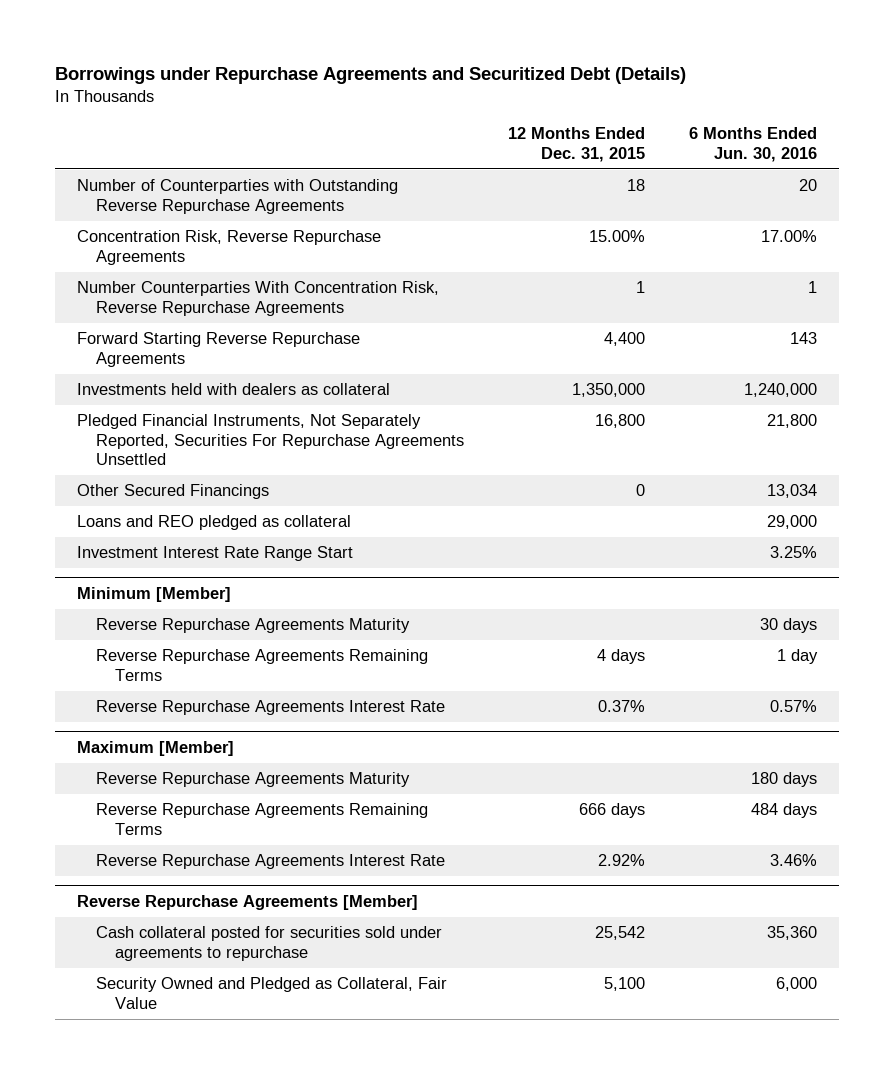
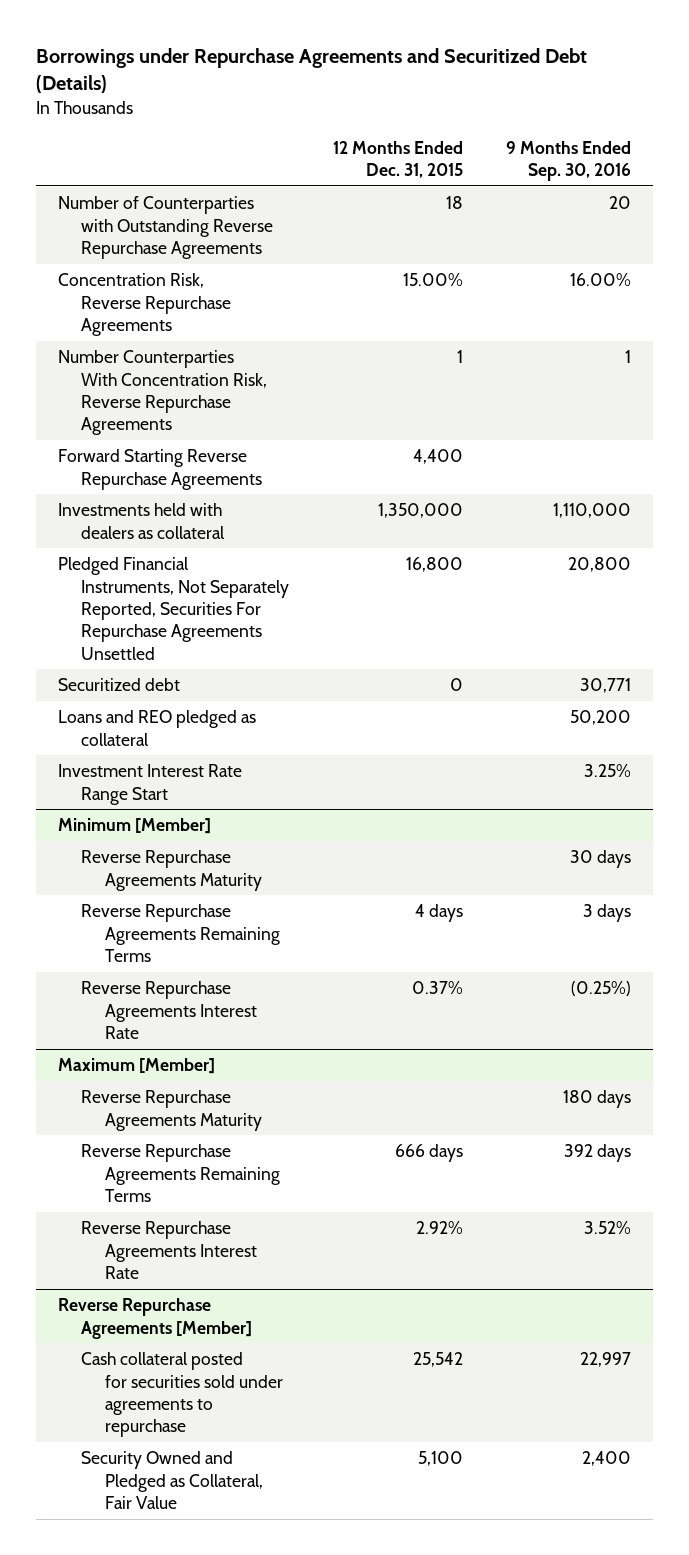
[688,127,817,163] 6 Months Ended Jun. 30, 2016 -> none
none -> [506,140,632,182] 9 Months Ended Sep. 30, 2016
[76,484,269,500] Other Secured Financings -> [57,678,180,692] Securitized debt

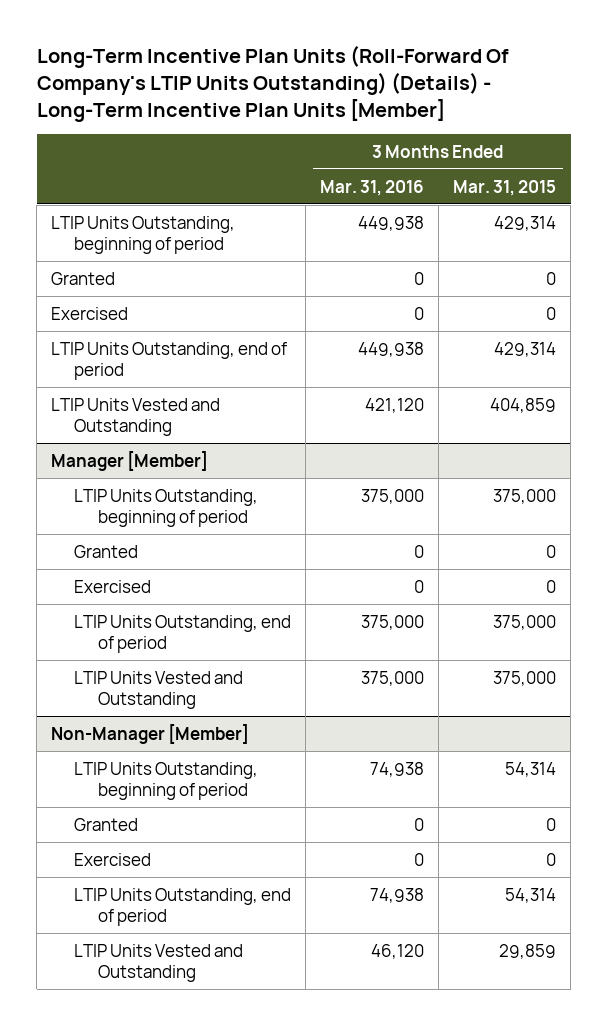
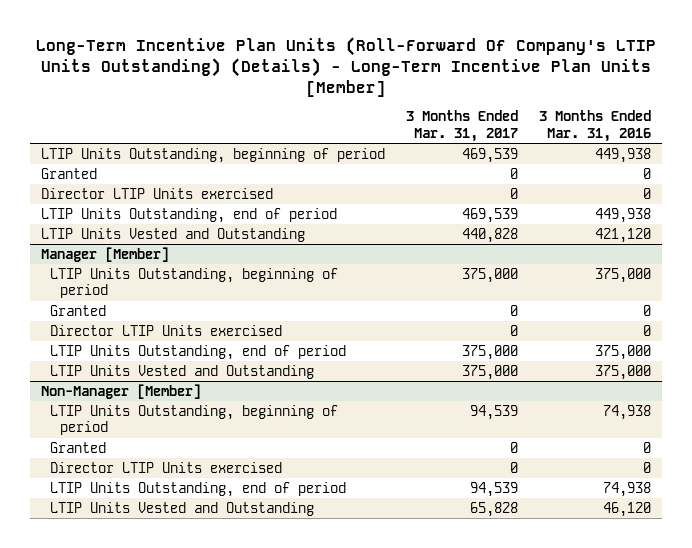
[453,179,557,196] Mar. 31, 2015 -> none
none -> [405,110,518,142] 3 Months Ended Mar. 31, 2017
[50,306,128,320] Exercised -> none
none -> [40,187,273,199] Director LTIP Units exercised
[74,579,152,593] Exercised -> none
none -> [50,324,283,336] Director LTIP Units exercised
[74,852,152,866] Exercised -> none
none -> [50,461,283,473] Director LTIP Units exercised

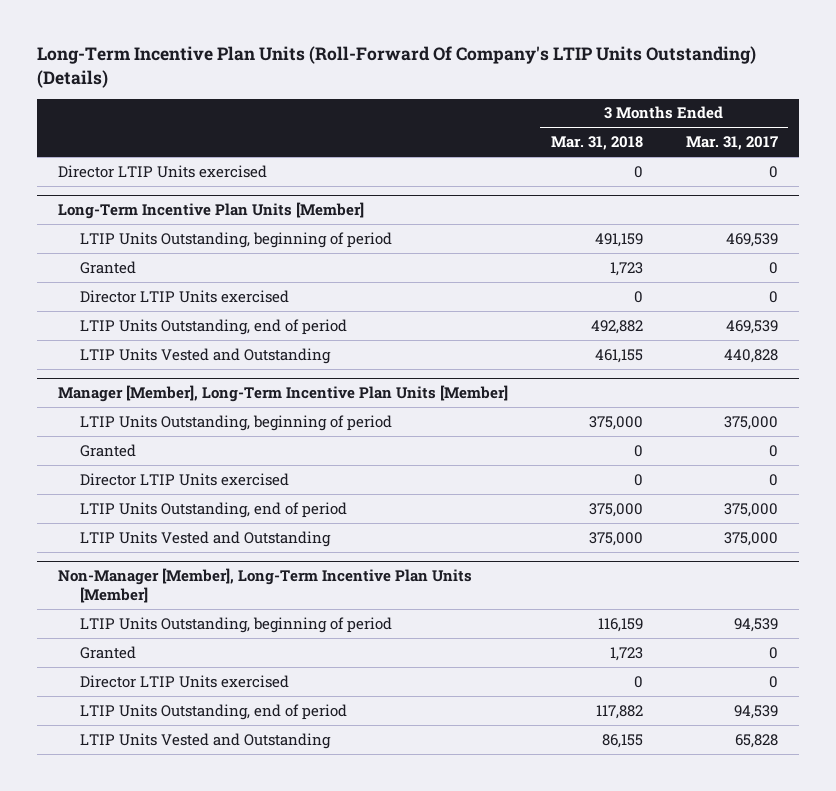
[35,36,656,97] Long-Term Incentive Plan Units (Roll-Forward Of Company's LTIP Units Outstanding) (Details) - Long-Term Incentive Plan Units [Member] -> [37,46,757,88] Long-Term Incentive Plan Units (Roll-Forward Of Company's LTIP Units Outstanding) (Details)
[539,110,652,142] 3 Months Ended Mar. 31, 2016 -> none
none -> [551,136,644,151] Mar. 31, 2018
none -> [58,164,268,178] Director LTIP Units exercised
none -> [58,202,365,220] Long-Term Incentive Plan Units [Member]
[40,246,169,262] Manager [Member] -> none
none -> [58,385,509,403] Manager [Member], Long-Term Incentive Plan Units [Member]
[40,383,201,399] Non-Manager [Member] -> none
none -> [58,568,473,604] Non-Manager [Member], Long-Term Incentive Plan Units [Member]

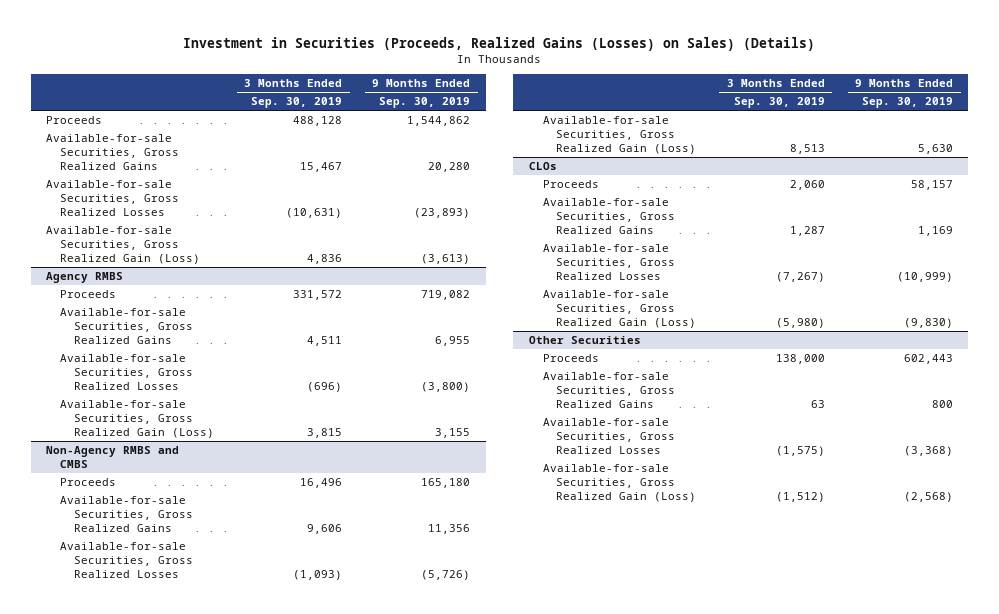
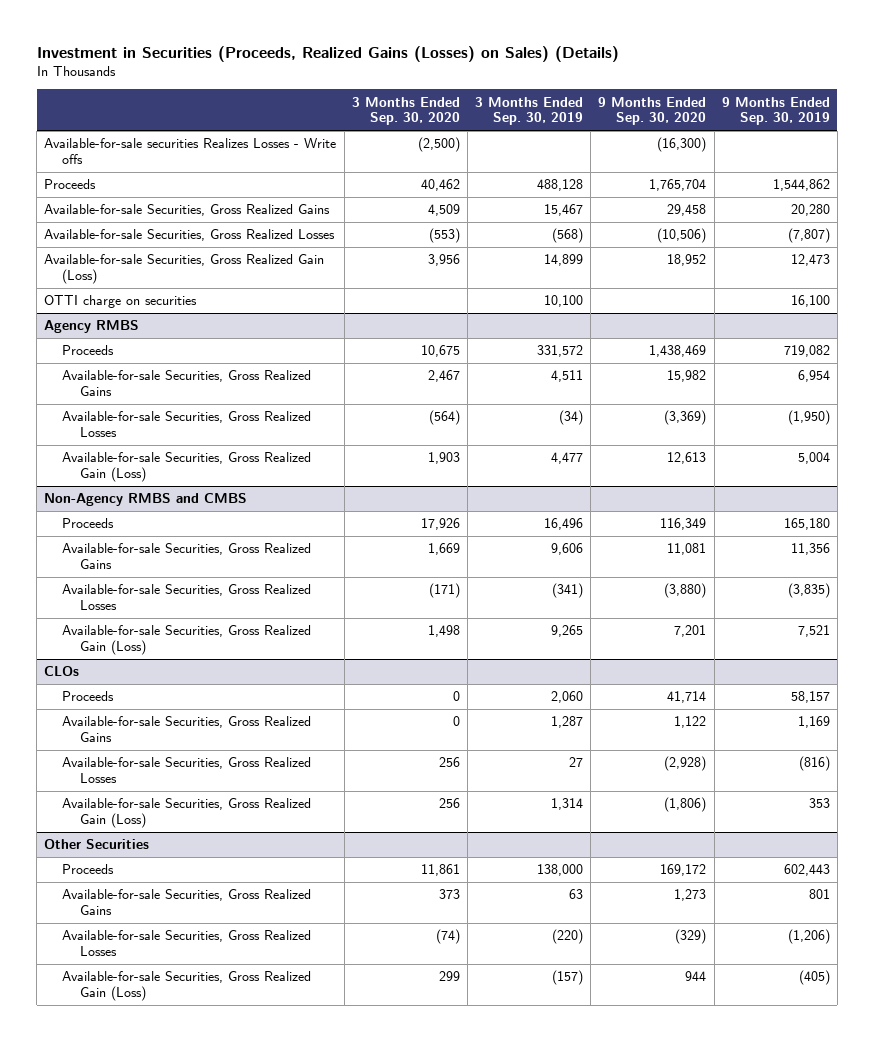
none -> [351,96,460,126] 3 Months Ended Sep. 30, 2020
none -> [598,96,707,126] 9 Months Ended Sep. 30, 2020
none -> [44,138,337,164] Available-for-sale securities Realizes Losses - Write offs
[286,208,343,219] (10,631) -> [552,228,584,244] (568)
[414,208,471,219] (23,893) -> [787,228,830,244] (7,807)
[307,254,343,265] 4,836 -> [544,254,584,267] 14,899
[421,254,471,265] (3,613) -> [790,254,830,267] 12,473
none -> [44,295,198,309] OTTI charge on securities
[435,336,471,347] 6,955 -> [797,370,830,383] 6,954
[307,382,343,393] (696) -> [559,410,584,426] (34)
[421,382,471,393] (3,800) -> [787,410,830,426] (1,950)
[307,428,343,439] 3,815 -> [551,452,584,465] 4,477
[435,428,471,439] 3,155 -> [797,452,830,465] 5,004
[293,570,343,581] (1,093) -> [552,583,584,599] (341)
[421,570,471,581] (5,726) -> [787,583,830,599] (3,835)
[789,144,825,155] 8,513 -> [551,625,584,638] 9,265
[918,144,954,155] 5,630 -> [797,625,830,638] 7,521
[775,272,825,283] (7,267) -> [569,757,584,768] 27
[897,272,954,283] (10,999) -> [798,756,830,772] (816)
[775,318,825,329] (5,980) -> [551,798,584,811] 1,314
[904,318,954,329] (9,830) -> [808,798,830,809] 353
[932,400,954,409] 800 -> [808,889,830,900] 801
[775,446,825,457] (1,575) -> [552,929,584,945] (220)
[904,446,954,457] (3,368) -> [787,929,830,945] (1,206)
[775,492,825,503] (1,512) -> [552,970,584,986] (157)
[904,492,954,503] (2,568) -> [798,970,830,986] (405)

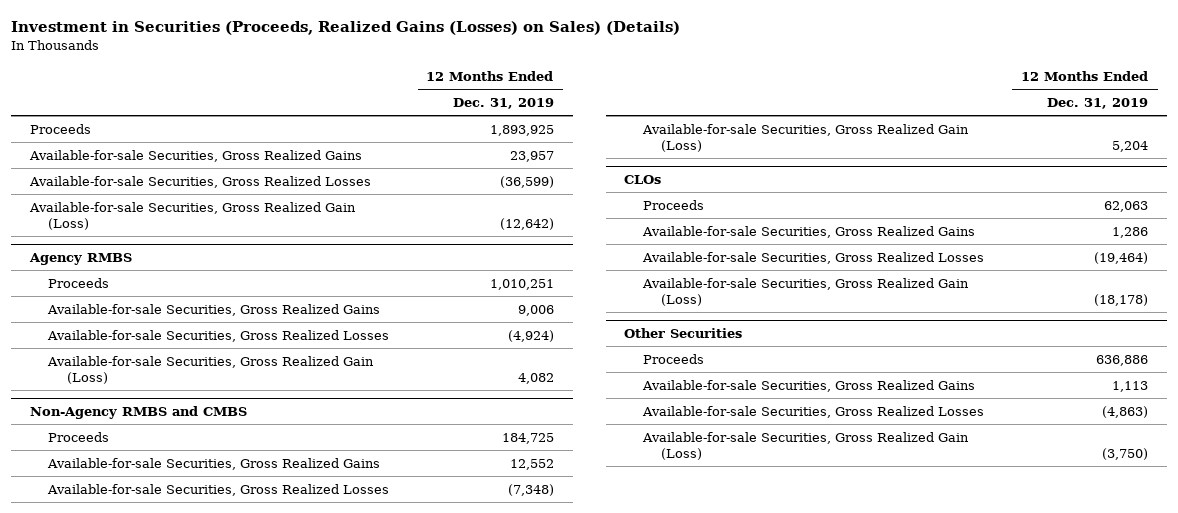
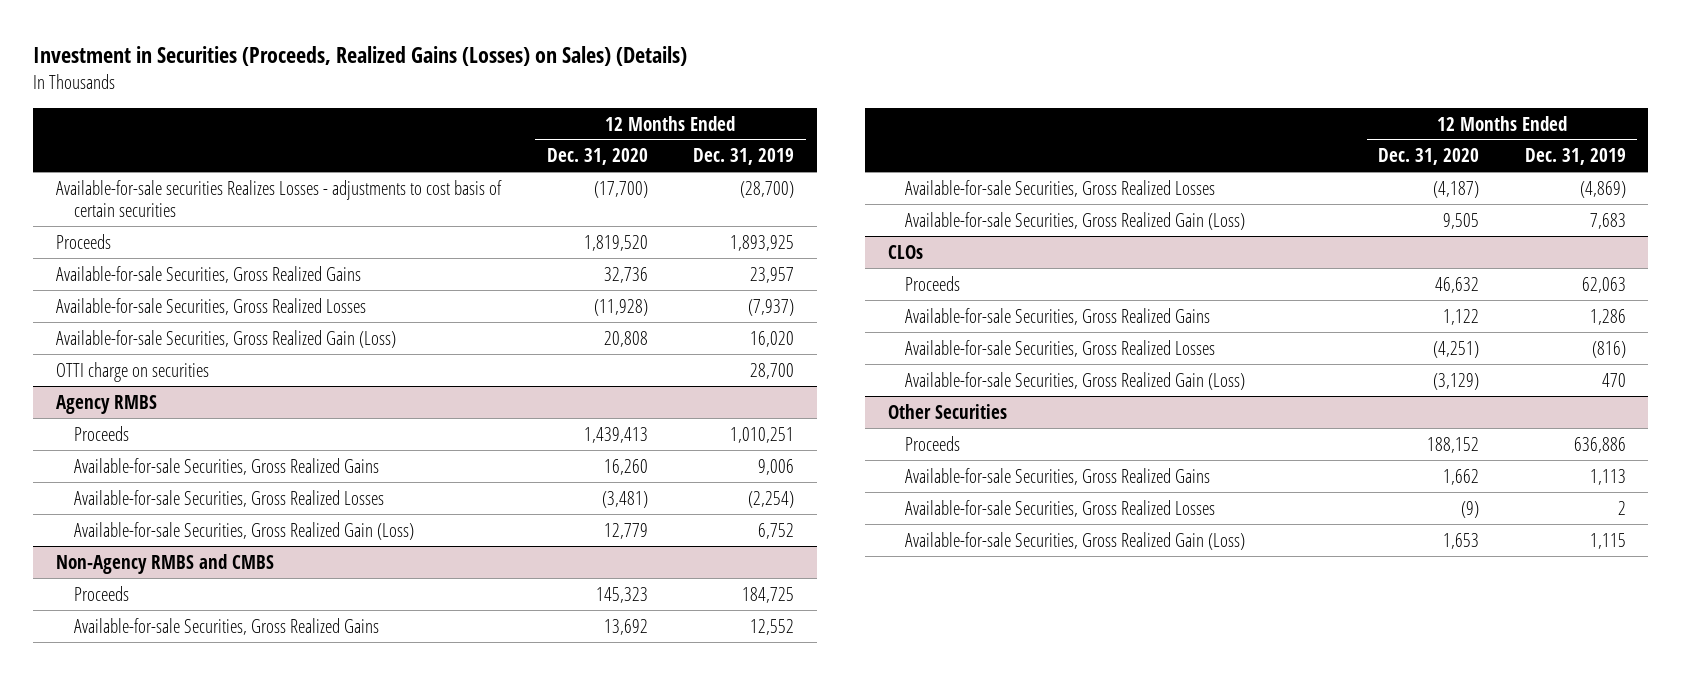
none -> [546,148,648,166] Dec. 31, 2020
none -> [56,179,503,217] Available-for-sale securities Realizes Losses - adjustments to cost basis of certain securities
[499,175,554,188] (36,599) -> [748,298,795,316] (7,937)
[499,218,554,231] (12,642) -> [750,330,795,347] 16,020
none -> [56,361,210,382] OTTI charge on securities
[507,329,554,342] (4,924) -> [748,490,795,508] (2,254)
[517,373,554,385] 4,082 -> [758,522,795,539] 6,752
[507,483,554,496] (7,348) -> [1579,180,1626,198] (4,869)
[1112,141,1149,153] 5,204 -> [1589,212,1626,229] 7,683
[1094,251,1149,264] (19,464) -> [1591,340,1626,358] (816)
[1094,294,1149,307] (18,178) -> [1601,372,1626,387] 470
[1102,405,1149,418] (4,863) -> [1617,500,1626,515] 2
[1102,448,1149,461] (3,750) -> [1589,532,1626,549] 1,115

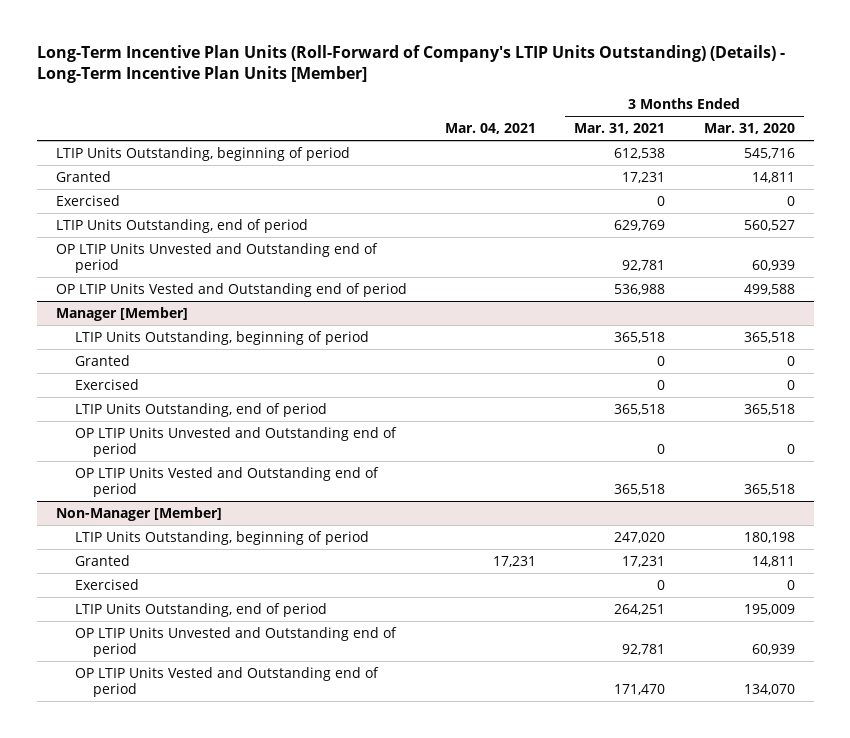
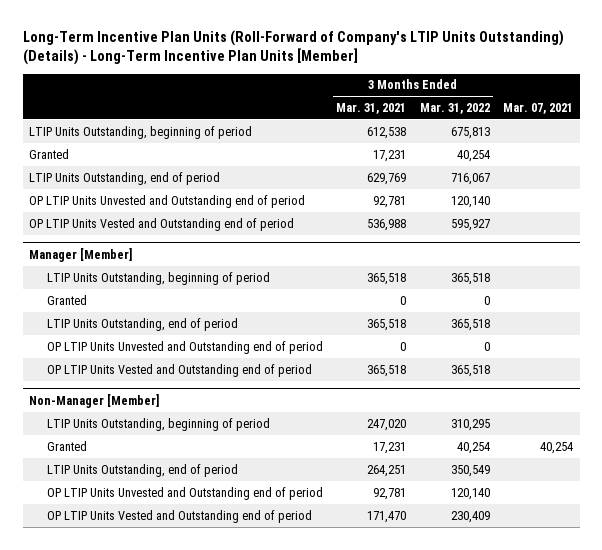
[445,122,537,134] Mar. 04, 2021 -> none
[703,122,795,134] Mar. 31, 2020 -> none
none -> [419,102,490,114] Mar. 31, 2022
none -> [502,102,573,114] Mar. 07, 2021
[55,194,120,206] Exercised -> none
[74,378,139,390] Exercised -> none
[74,578,139,590] Exercised -> none

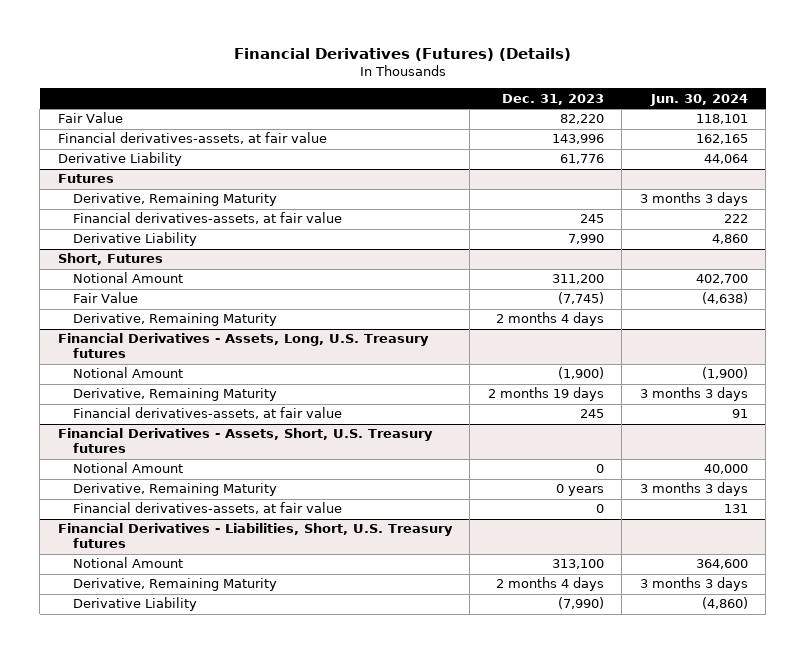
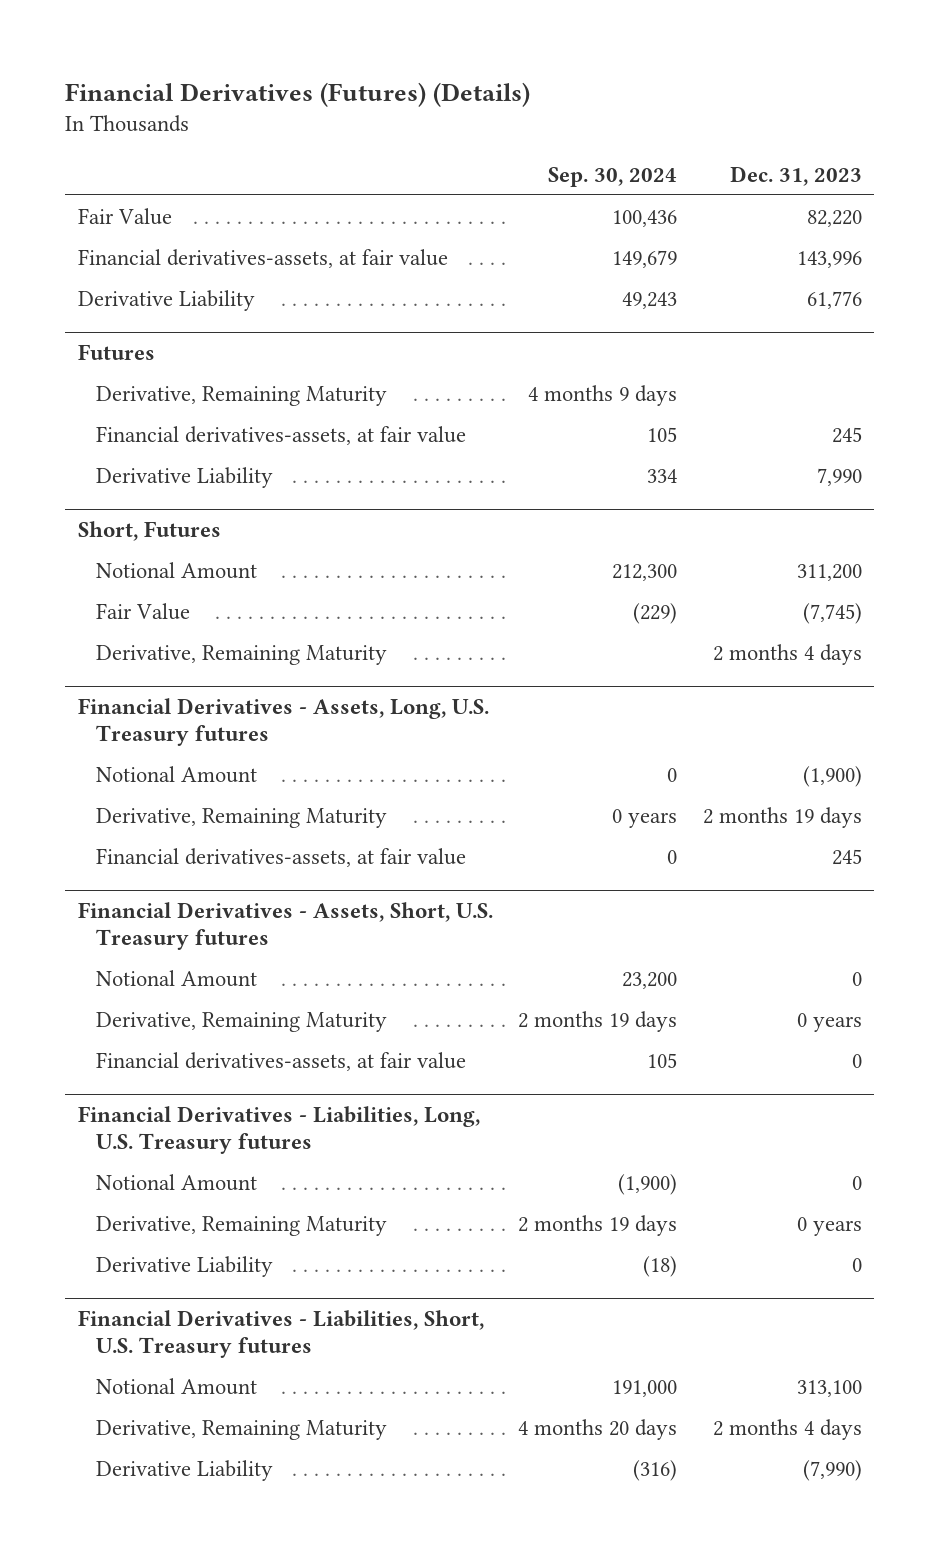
[649,93,748,106] Jun. 30, 2024 -> none
none -> [548,166,678,187] Sep. 30, 2024
none -> [78,1106,481,1155] Financial Derivatives - Liabilities, Long, U.S. Treasury futures
none -> [95,1173,257,1191] Notional Amount
none -> [95,1215,387,1236] Derivative, Remaining Maturity
none -> [95,1255,273,1277] Derivative Liability

